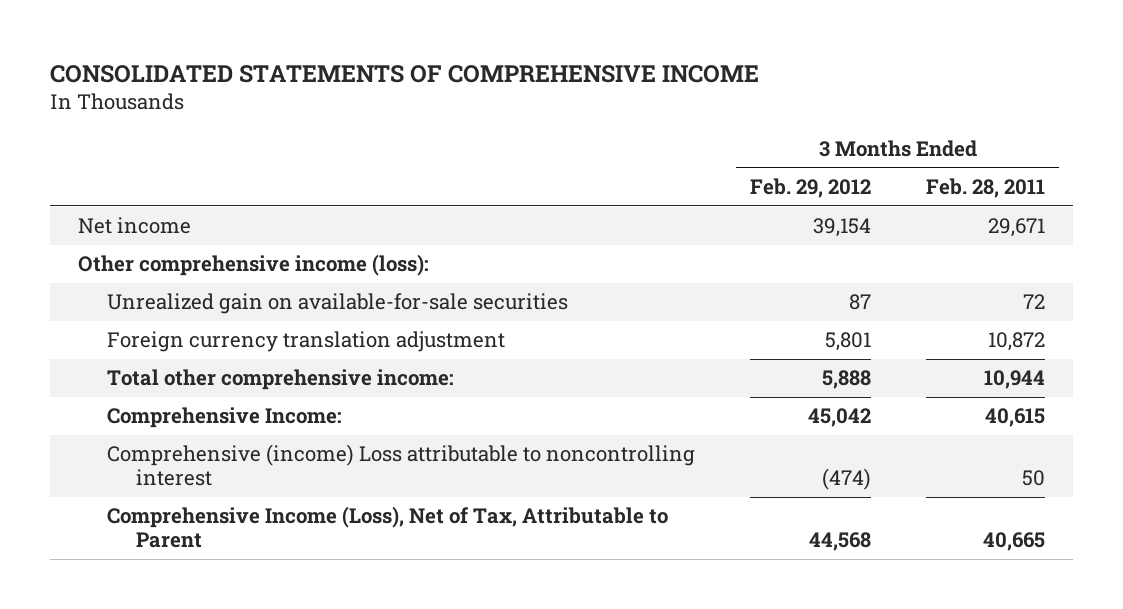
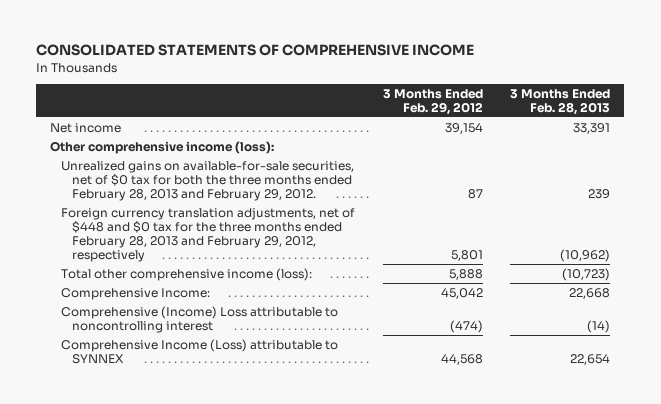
[926,178,1046,199] Feb. 28, 2011 -> none
none -> [510,88,611,116] 3 Months Ended Feb. 28, 2013
[106,293,568,315] Unrealized gain on available-for-sale securities -> [61,160,355,202] Unrealized gains on available-for-sale securities, net of $0 tax for both the three months ended February 28, 2013 and February 29, 2012.
[106,331,505,353] Foreign currency translation adjustment -> [61,207,356,263] Foreign currency translation adjustments, net of $448 and $0 tax for the three months ended February 28, 2013 and February 29, 2012, respectively
[106,369,454,391] Total other comprehensive income: -> [61,267,313,281] Total other comprehensive income (loss):
[106,444,695,487] Comprehensive (income) Loss attributable to noncontrolling interest -> [61,305,339,333] Comprehensive (Income) Loss attributable to noncontrolling interest
[106,506,668,549] Comprehensive Income (Loss), Net of Tax, Attributable to Parent -> [61,338,339,364] Comprehensive Income (Loss) attributable to SYNNEX

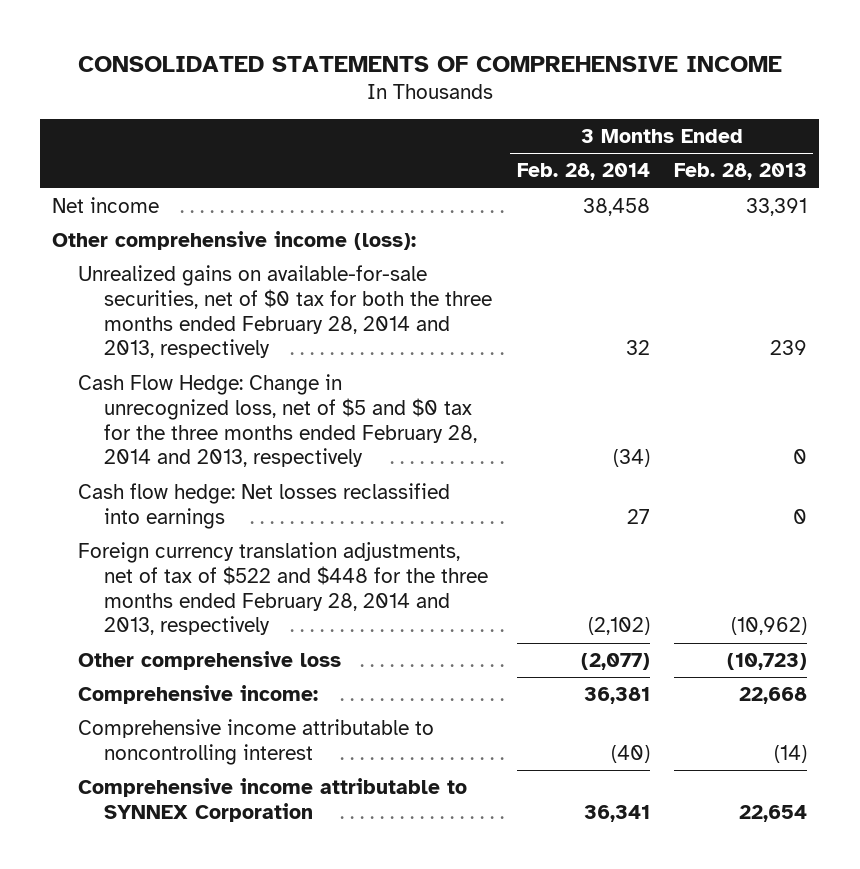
[382,88,483,116] 3 Months Ended Feb. 29, 2012 -> none
none -> [516,163,650,181] Feb. 28, 2014
[61,160,355,202] Unrealized gains on available-for-sale securities, net of $0 tax for both the three months ended February 28, 2013 and February 29, 2012. -> [78,264,493,359] Unrealized gains on available-for-sale securities, net of $0 tax for both the three months ended February 28, 2014 and 2013, respectively
none -> [78,373,478,468] Cash Flow Hedge: Change in unrecognized loss, net of $5 and $0 tax for the three months ended February 28, 2014 and 2013, respectively
none -> [78,482,451,529] Cash flow hedge: Net losses reclassified into earnings
[61,207,356,263] Foreign currency translation adjustments, net of $448 and $0 tax for the three months ended February 28, 2013 and February 29, 2012, respectively -> [78,541,489,636] Foreign currency translation adjustments, net of tax of $522 and $448 for the three months ended February 28, 2014 and 2013, respectively
[61,267,313,281] Total other comprehensive income (loss): -> [78,650,342,670] Other comprehensive loss
[61,287,211,300] Comprehensive Income: -> [78,684,319,704] Comprehensive income:
[61,305,339,333] Comprehensive (Income) Loss attributable to noncontrolling interest -> [78,718,435,765] Comprehensive income attributable to noncontrolling interest
[61,338,339,364] Comprehensive Income (Loss) attributable to SYNNEX -> [78,777,468,822] Comprehensive income attributable to SYNNEX Corporation

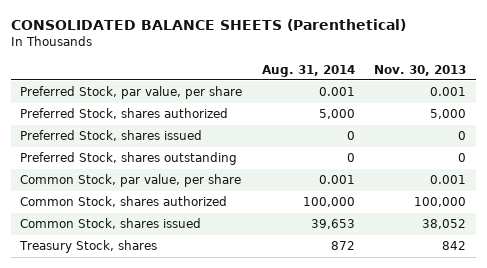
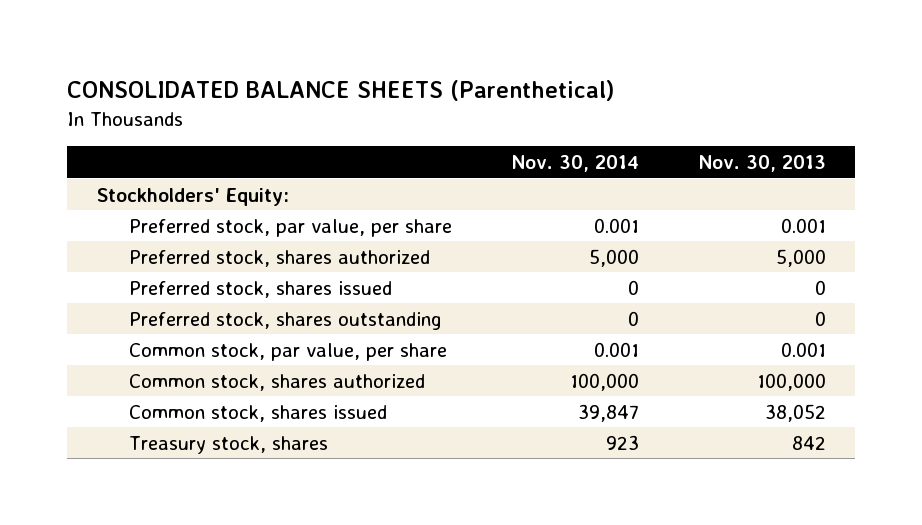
[261,64,355,77] Aug. 31, 2014 -> none
none -> [510,154,639,172] Nov. 30, 2014
none -> [96,187,289,206] Stockholders' Equity:
[20,86,243,100] Preferred Stock, par value, per share -> [128,218,452,237] Preferred stock, par value, per share
[20,108,229,120] Preferred Stock, shares authorized -> [128,249,430,267] Preferred stock, shares authorized
[20,130,203,142] Preferred Stock, shares issued -> [128,280,392,298] Preferred stock, shares issued
[20,152,238,166] Preferred Stock, shares outstanding -> [128,311,442,330] Preferred stock, shares outstanding
[20,174,242,188] Common Stock, par value, per share -> [128,342,447,361] Common stock, par value, per share
[20,196,228,208] Common Stock, shares authorized -> [128,373,425,391] Common stock, shares authorized
[20,218,202,230] Common Stock, shares issued -> [128,404,387,422] Common stock, shares issued
[19,240,158,254] Treasury Stock, shares -> [128,435,328,454] Treasury stock, shares

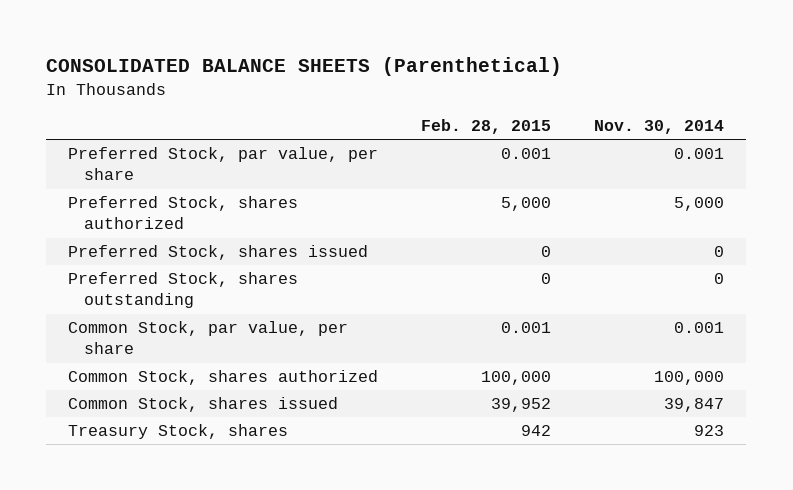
[697,154,826,172] Nov. 30, 2013 -> none
none -> [421,119,552,135] Feb. 28, 2015
[96,187,289,206] Stockholders' Equity: -> none
[128,218,452,237] Preferred stock, par value, per share -> [68,147,379,181] Preferred Stock, par value, per share
[128,249,430,267] Preferred stock, shares authorized -> [68,196,299,230] Preferred Stock, shares authorized
[128,280,392,298] Preferred stock, shares issued -> [68,245,369,261] Preferred Stock, shares issued
[128,311,442,330] Preferred stock, shares outstanding -> [68,272,299,309] Preferred Stock, shares outstanding
[128,342,447,361] Common stock, par value, per share -> [68,321,349,355] Common Stock, par value, per share
[128,373,425,391] Common stock, shares authorized -> [68,370,379,386] Common Stock, shares authorized
[128,404,387,422] Common stock, shares issued -> [68,397,339,413] Common Stock, shares issued
[128,435,328,454] Treasury stock, shares -> [68,424,289,440] Treasury Stock, shares

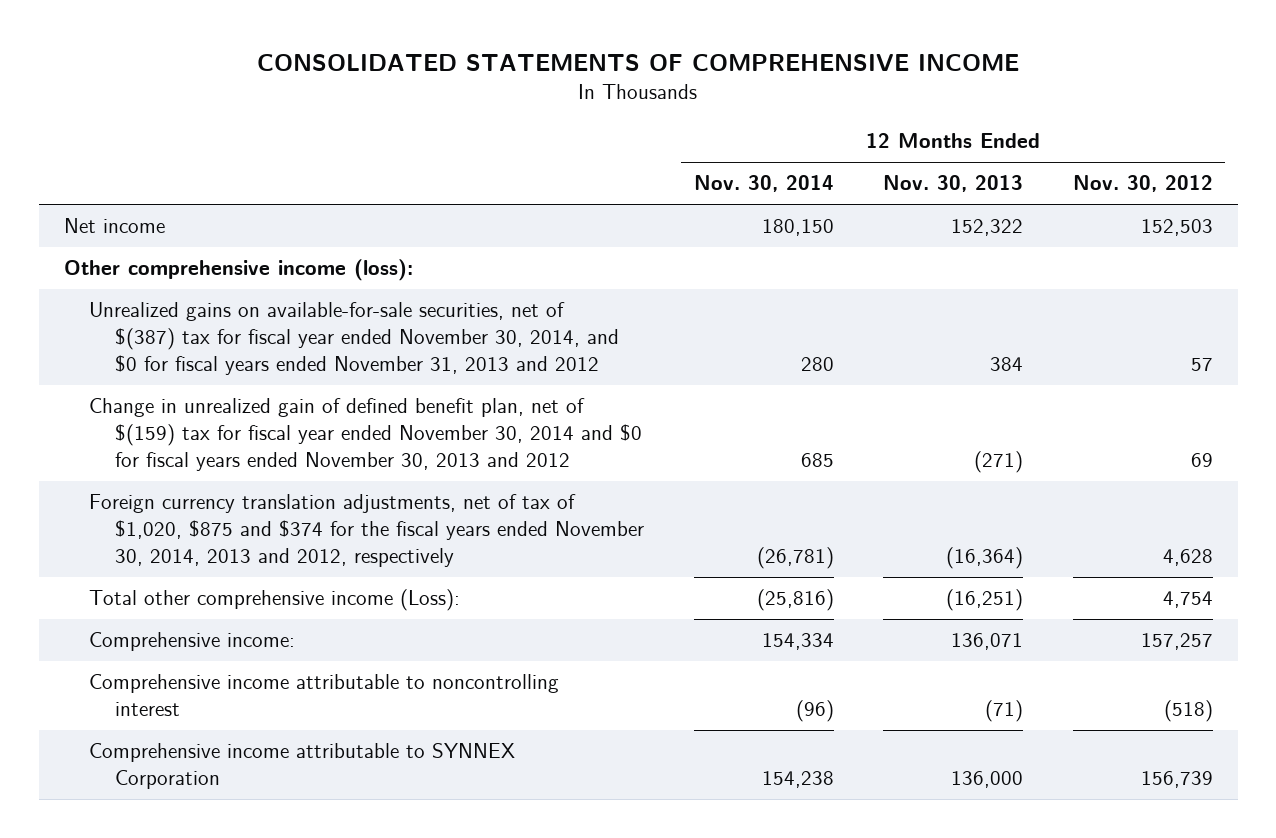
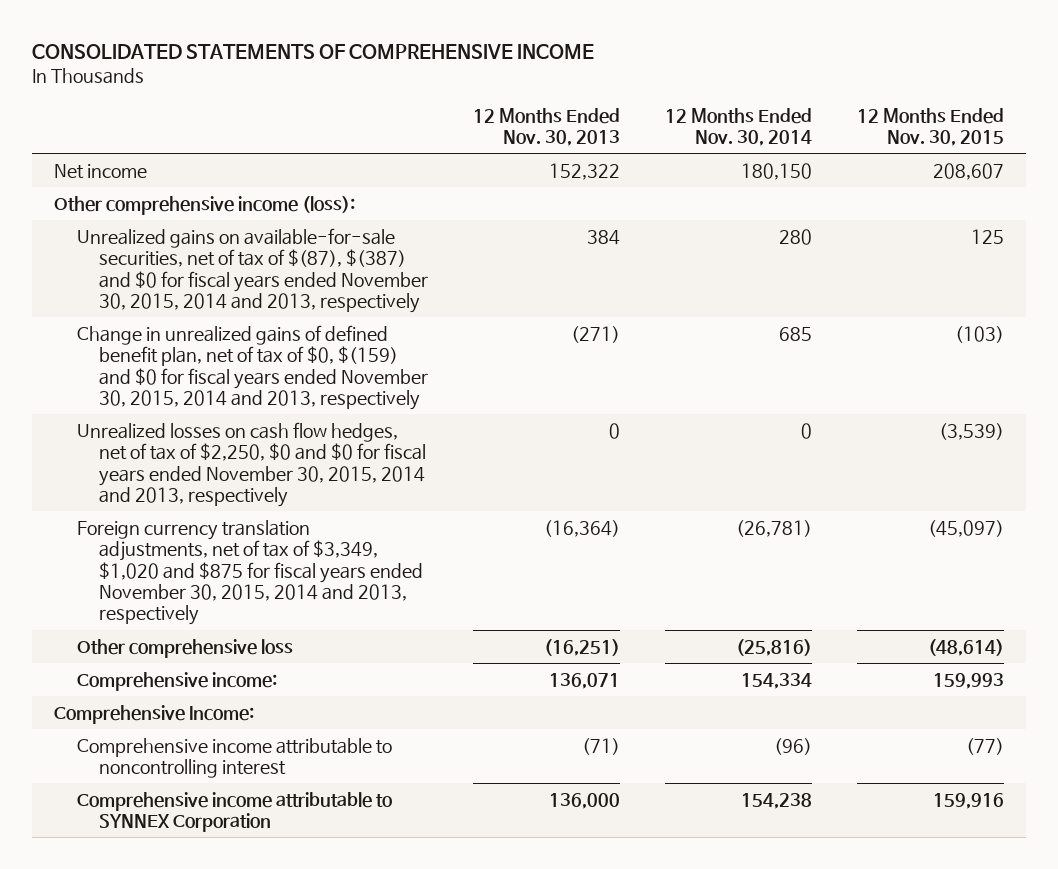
[1072,175,1213,193] Nov. 30, 2012 -> none
none -> [856,107,1004,147] 12 Months Ended Nov. 30, 2015
[89,302,619,376] Unrealized gains on available-for-sale securities, net of $(387) tax for fiscal year ended November 30, 2014, and $0 for fiscal years ended November 31, 2013 and 2012 -> [76,227,428,313] Unrealized gains on available-for-sale securities, net of tax of $(87), $(387) and $0 for fiscal years ended November 30, 2015, 2014 and 2013, respectively
[89,398,642,472] Change in unrealized gain of defined benefit plan, net of $(159) tax for fiscal year ended November 30, 2014 and $0 for fiscal years ended November 30, 2013 and 2012 -> [76,324,428,410] Change in unrealized gains of defined benefit plan, net of tax of $0, $(159) and $0 for fiscal years ended November 30, 2015, 2014 and 2013, respectively
none -> [76,421,426,507] Unrealized losses on cash flow hedges, net of tax of $2,250, $0 and $0 for fiscal years ended November 30, 2015, 2014 and 2013, respectively
[89,494,644,568] Foreign currency translation adjustments, net of tax of $1,020, $875 and $374 for the fiscal years ended November 30, 2014, 2013 and 2012, respectively -> [76,519,423,626] Foreign currency translation adjustments, net of tax of $3,349, $1,020 and $875 for fiscal years ended November 30, 2015, 2014 and 2013, respectively
[89,589,461,612] Total other comprehensive income (Loss): -> [76,638,293,658] Other comprehensive loss
none -> [54,704,255,724] Comprehensive Income:

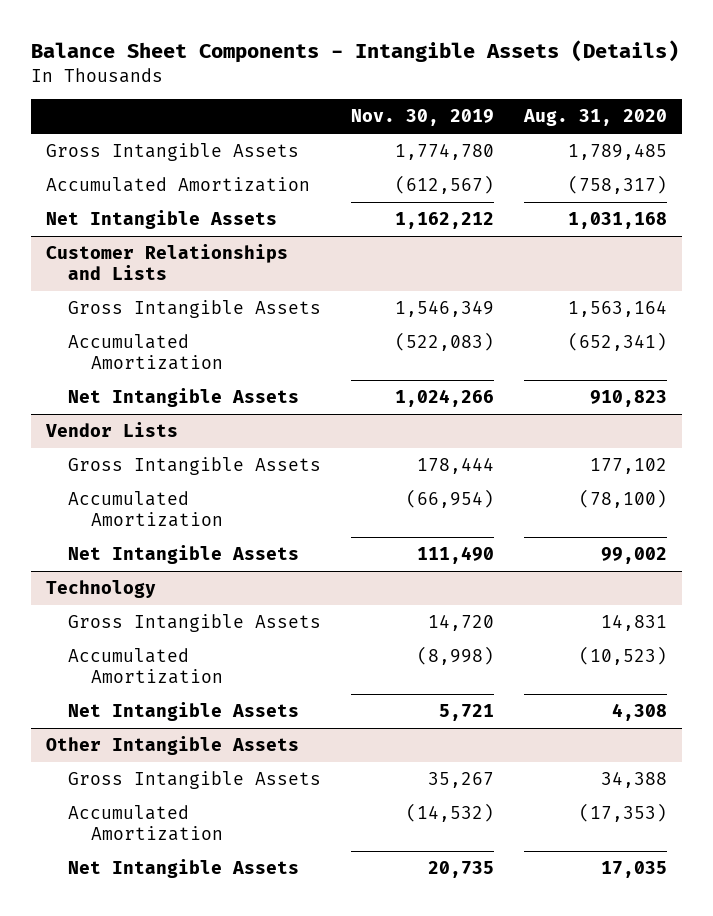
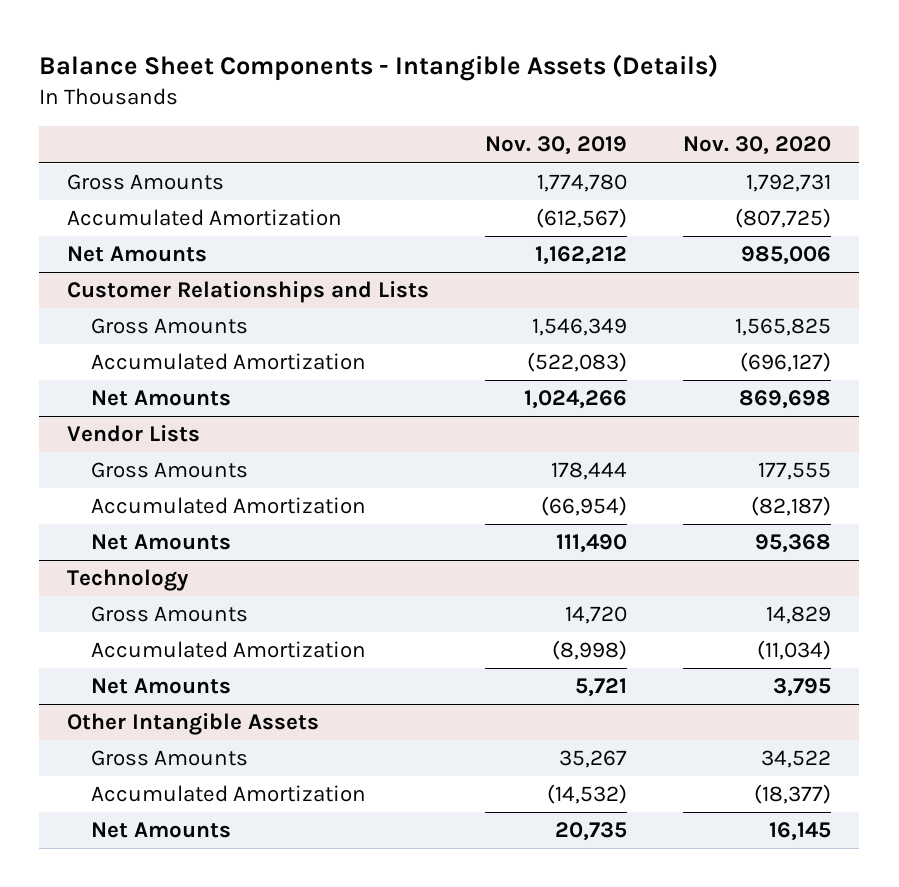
[522,109,667,127] Aug. 31, 2020 -> none
none -> [683,136,832,156] Nov. 30, 2020
[46,143,300,162] Gross Intangible Assets -> [67,174,225,191] Gross Amounts
[46,210,278,230] Net Intangible Assets -> [67,246,208,263] Net Amounts
[68,300,322,319] Gross Intangible Assets -> [90,318,248,335] Gross Amounts
[68,388,300,408] Net Intangible Assets -> [90,390,231,407] Net Amounts
[68,457,322,476] Gross Intangible Assets -> [90,462,248,479] Gross Amounts
[68,545,300,565] Net Intangible Assets -> [90,534,231,551] Net Amounts
[68,614,322,633] Gross Intangible Assets -> [90,606,248,623] Gross Amounts
[68,702,300,722] Net Intangible Assets -> [90,678,231,695] Net Amounts
[68,771,322,790] Gross Intangible Assets -> [90,750,248,767] Gross Amounts
[68,859,300,879] Net Intangible Assets -> [90,822,231,839] Net Amounts

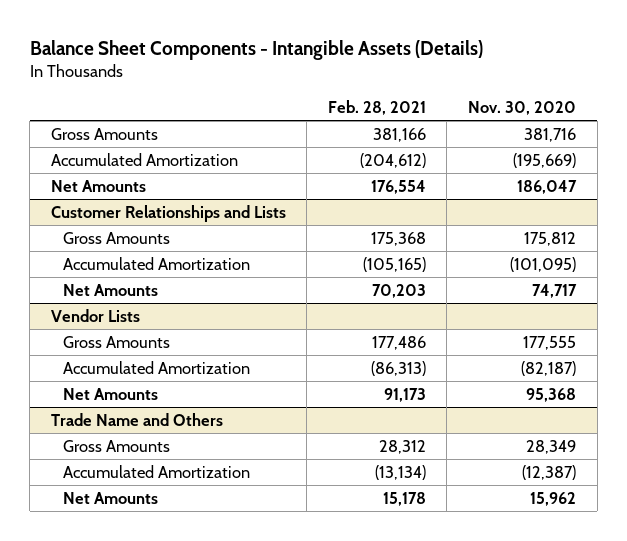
[485,136,628,156] Nov. 30, 2019 -> none
none -> [327,99,426,115] Feb. 28, 2021
[746,174,832,193] 1,792,731 -> [524,127,577,142] 381,716
[735,208,832,229] (807,725) -> [513,152,577,168] (195,669)
[741,246,832,266] 985,006 -> [517,179,578,194] 186,047
[735,318,832,337] 1,565,825 -> [524,231,577,246] 175,812
[740,352,832,373] (696,127) -> [510,256,577,272] (101,095)
[739,390,832,410] 869,698 -> [532,283,578,298] 74,717
[67,569,190,592] Technology -> none
[67,713,320,736] Other Intangible Assets -> none
[90,750,248,767] Gross Amounts -> none
[90,785,366,803] Accumulated Amortization -> none
[90,822,231,839] Net Amounts -> none
none -> [50,412,223,426] Trade Name and Others
[766,606,832,625] 14,829 -> [526,439,577,454] 28,349
[757,640,832,661] (11,034) -> [522,464,577,480] (12,387)
[773,678,832,698] 3,795 -> [530,491,577,506] 15,962

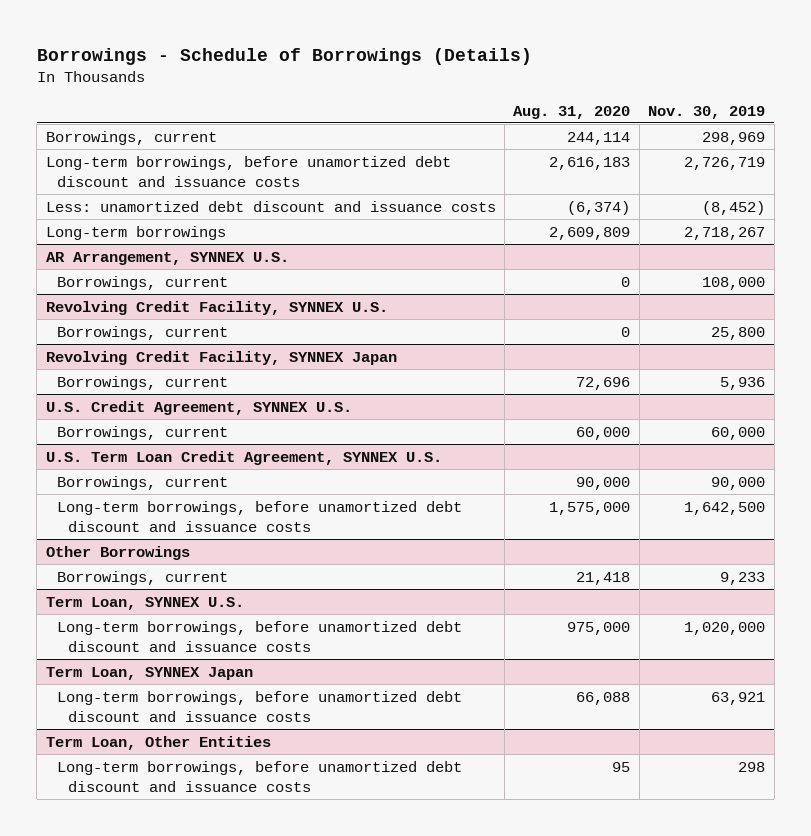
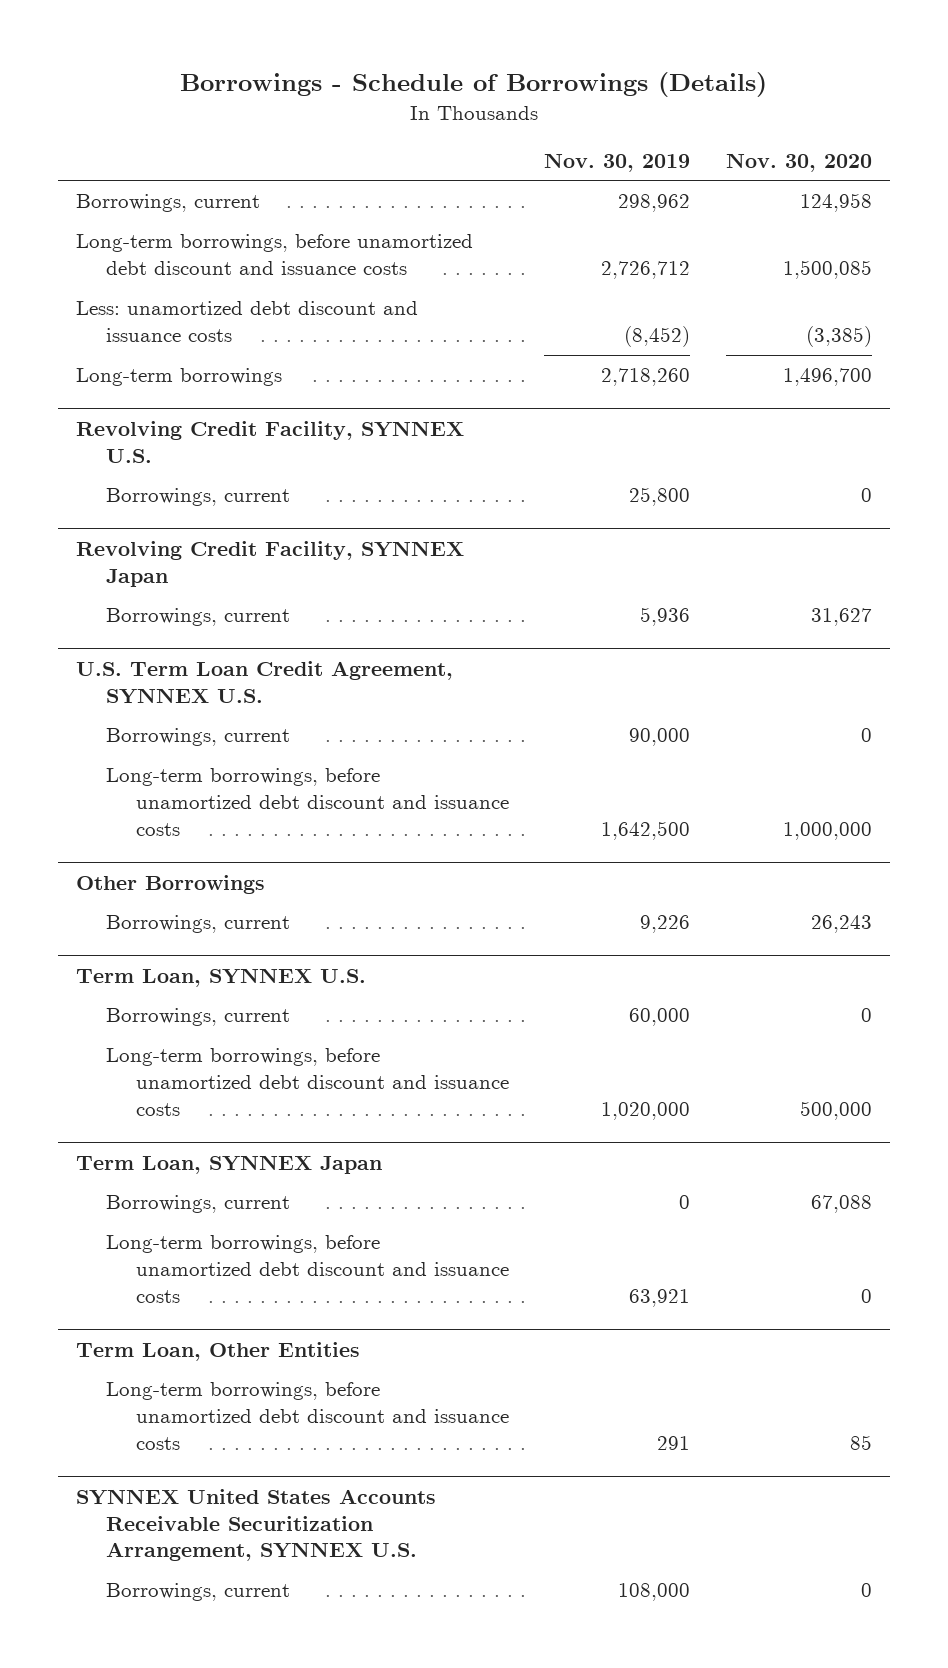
[513,105,631,119] Aug. 31, 2020 -> none
none -> [725,152,872,172] Nov. 30, 2020
[702,131,766,145] 298,969 -> [618,194,691,213] 298,962
[684,156,766,170] 2,726,719 -> [601,261,691,280] 2,726,712
[45,251,289,265] AR Arrangement, SYNNEX U.S. -> none
[56,275,228,290] Borrowings, current -> none
[684,226,766,240] 2,718,267 -> [601,368,691,387] 2,718,260
[45,400,352,415] U.S. Credit Agreement, SYNNEX U.S. -> none
[56,425,228,440] Borrowings, current -> none
[720,571,766,585] 9,233 -> [640,915,691,934] 9,226
none -> [105,1008,290,1027] Borrowings, current
none -> [105,1195,290,1214] Borrowings, current
[738,761,766,772] 298 -> [657,1436,691,1451] 291
none -> [76,1488,437,1562] SYNNEX United States Accounts Receivable Securitization Arrangement, SYNNEX U.S.
none -> [105,1583,290,1602] Borrowings, current

